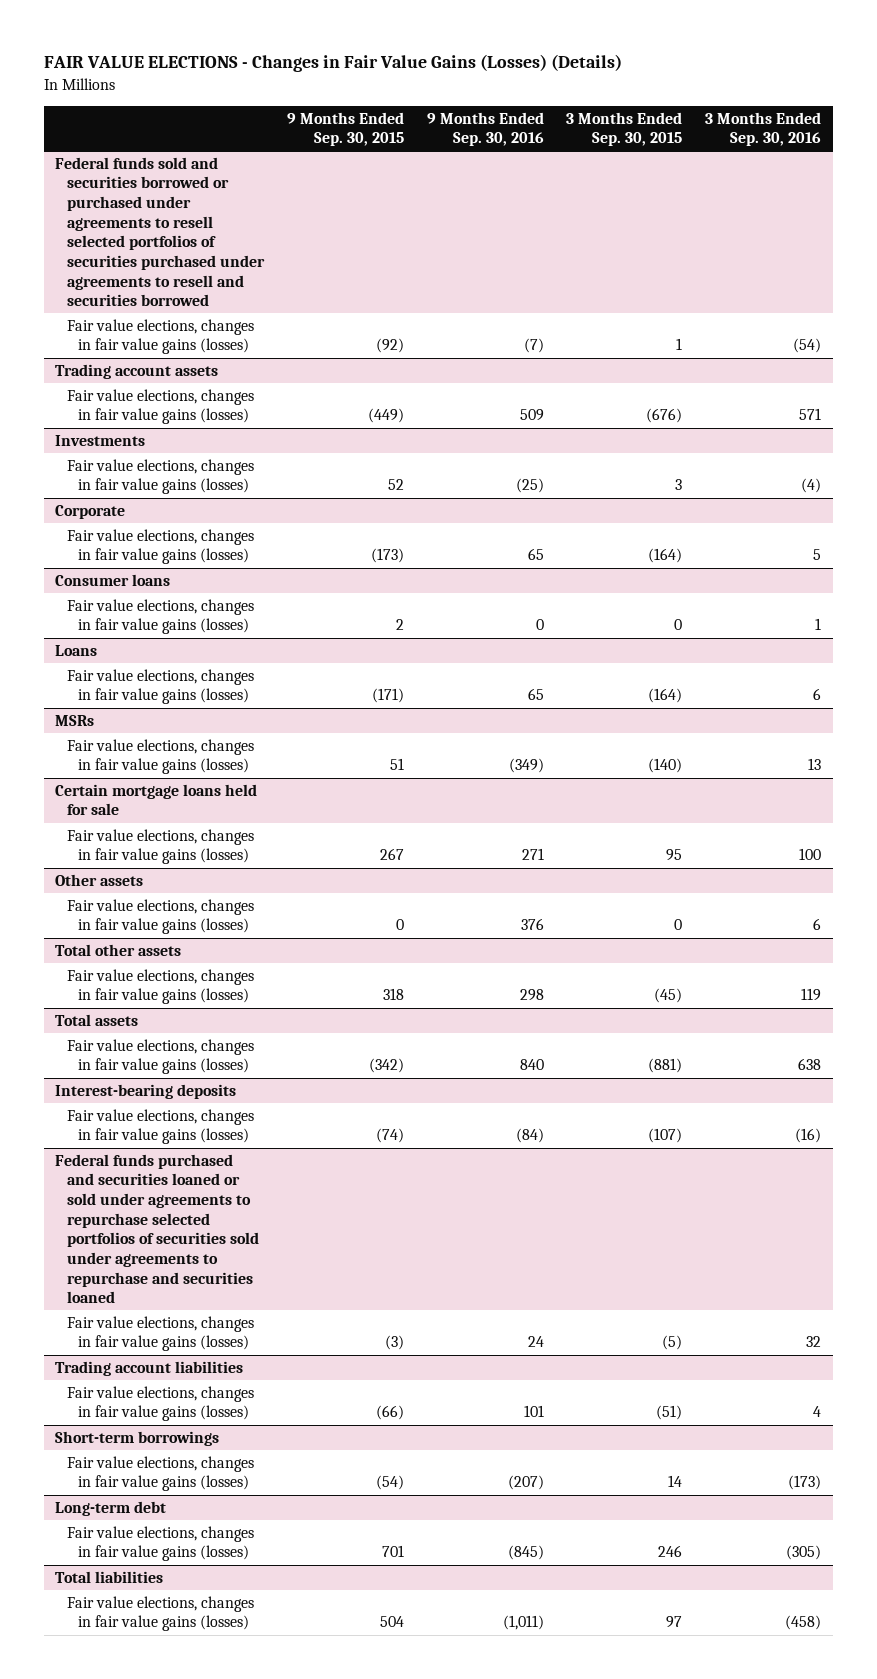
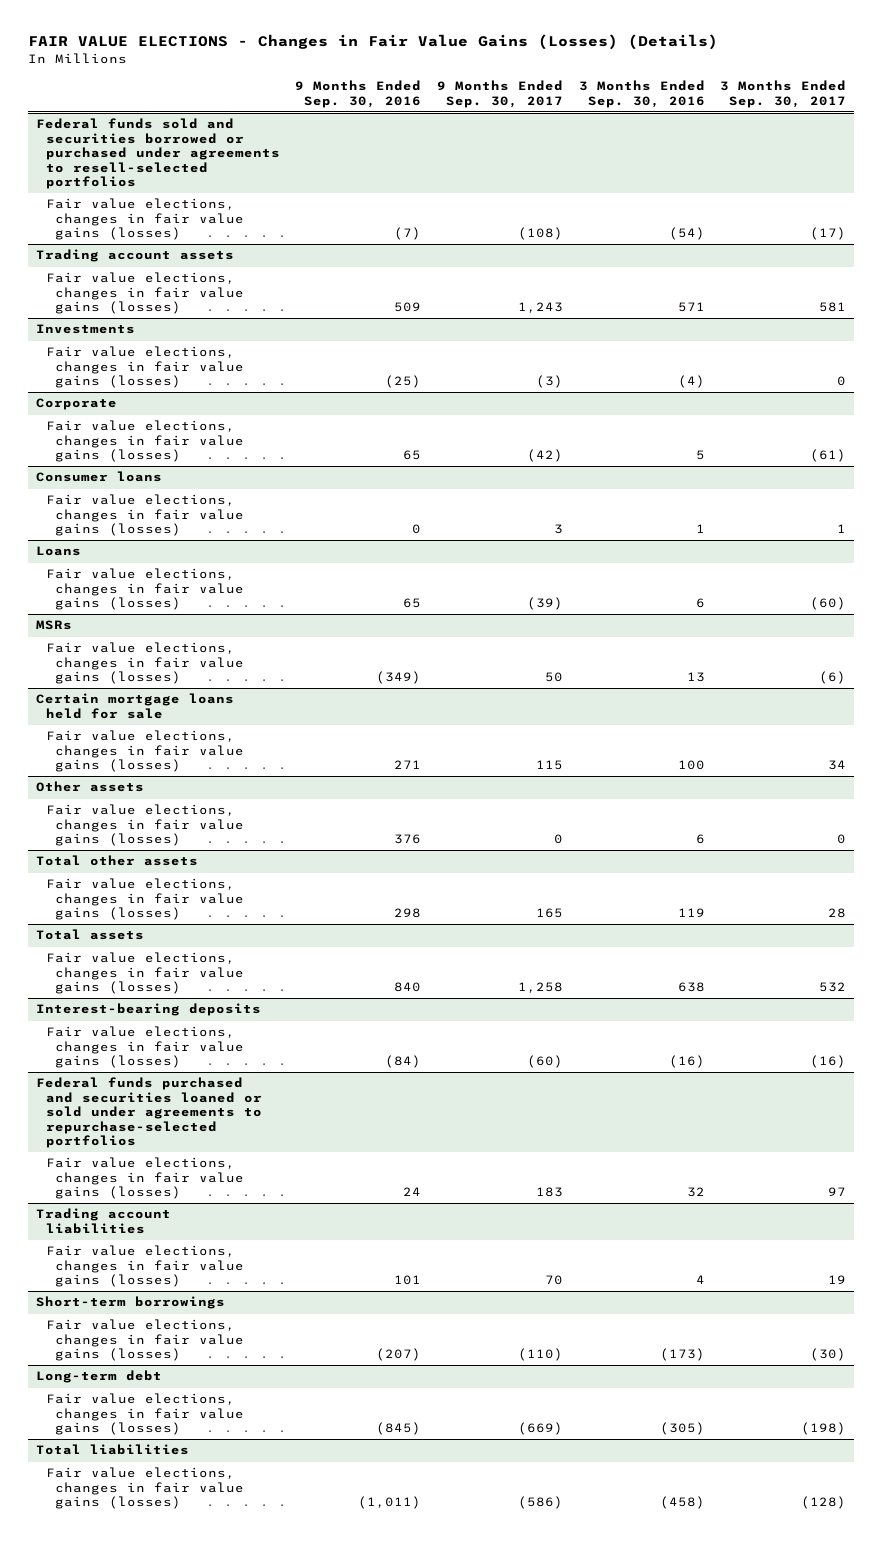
[286,111,404,147] 9 Months Ended Sep. 30, 2015 -> none
[566,111,683,147] 3 Months Ended Sep. 30, 2015 -> none
none -> [436,80,563,108] 9 Months Ended Sep. 30, 2017
none -> [720,80,847,108] 3 Months Ended Sep. 30, 2017
[55,156,265,307] Federal funds sold and securities borrowed or purchased under agreements to resell selected portfolios of securities purchased under agreements to resell and securities borrowed -> [35,118,280,189] Federal funds sold and securities borrowed or purchased under agreements to resell-selected portfolios
[55,1153,259,1304] Federal funds purchased and securities loaned or sold under agreements to repurchase selected portfolios of securities sold under agreements to repurchase and securities loaned -> [35,1077,262,1148] Federal funds purchased and securities loaned or sold under agreements to repurchase-selected portfolios

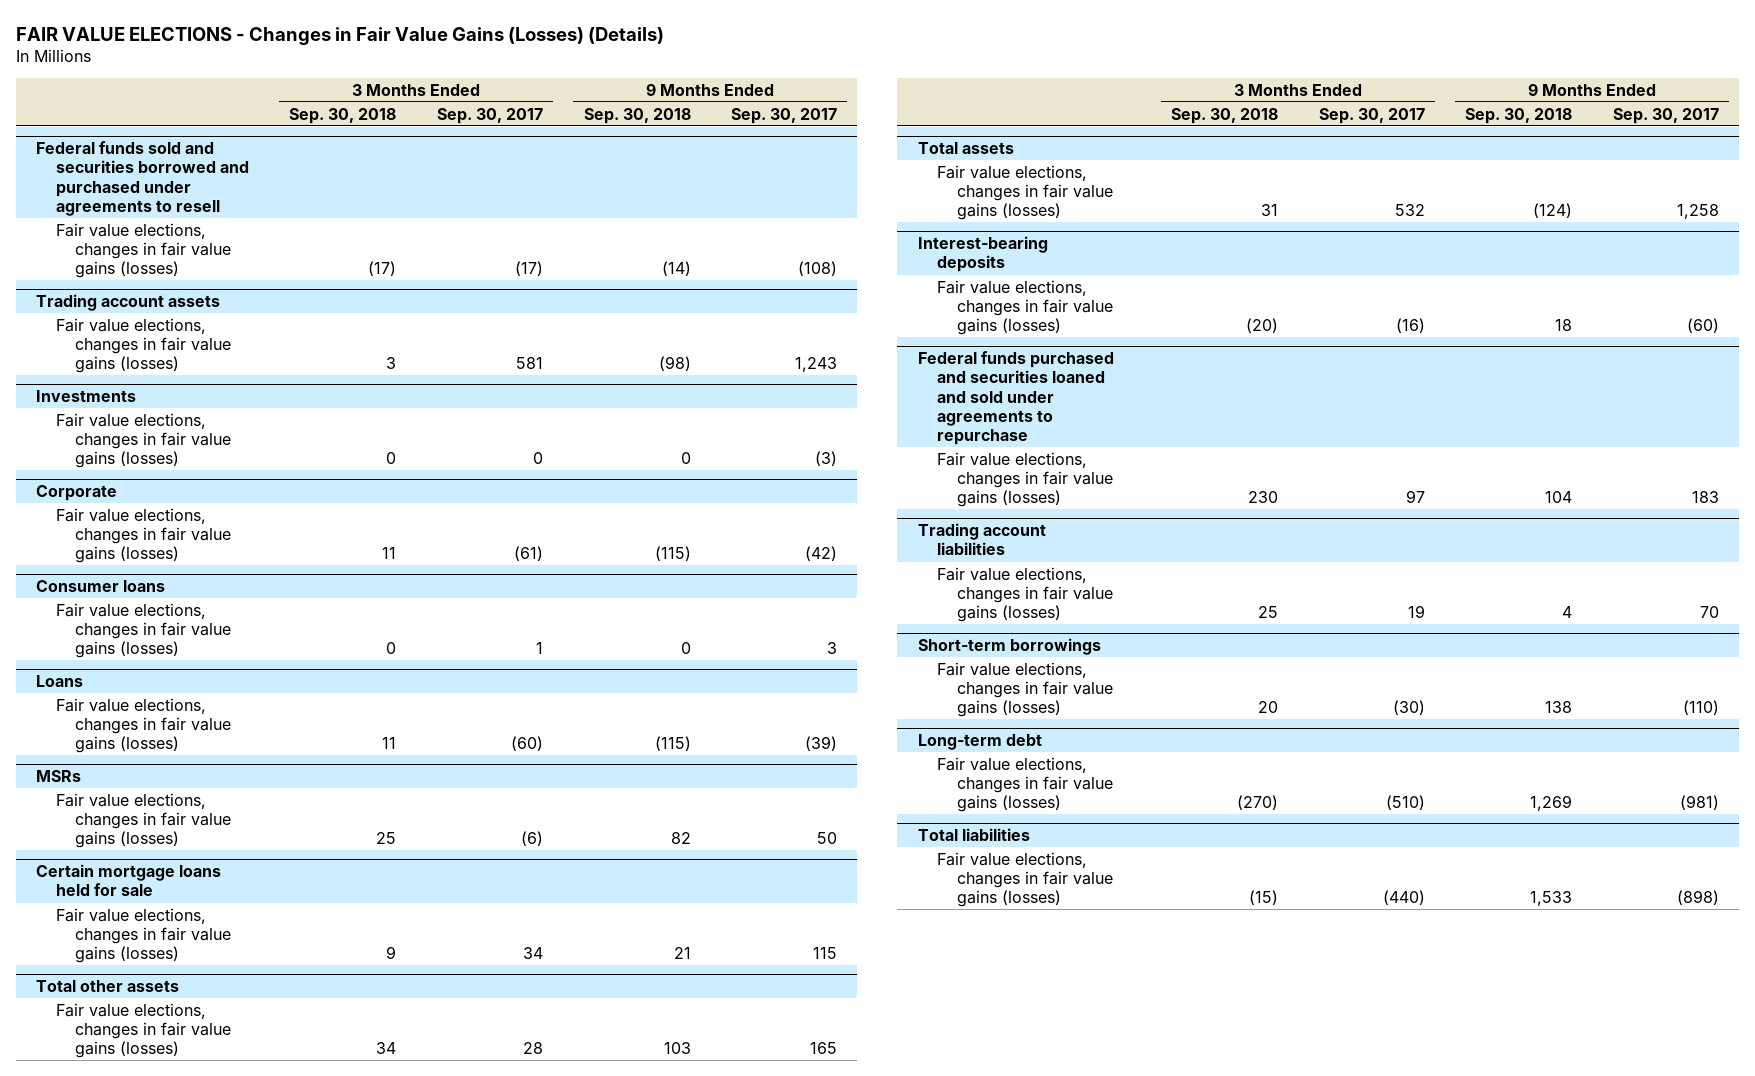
[295,80,422,108] 9 Months Ended Sep. 30, 2016 -> none
[578,80,705,108] 3 Months Ended Sep. 30, 2016 -> none
none -> [289,107,397,124] Sep. 30, 2018
none -> [583,107,691,124] Sep. 30, 2018
[35,118,280,189] Federal funds sold and securities borrowed or purchased under agreements to resell-selected portfolios -> [36,141,249,216] Federal funds sold and securities borrowed and purchased under agreements to resell
[35,781,144,793] Other assets -> none
[45,804,245,847] Fair value elections, changes in fair value gains (losses) -> none
[35,1077,262,1148] Federal funds purchased and securities loaned or sold under agreements to repurchase-selected portfolios -> [917,351,1114,445] Federal funds purchased and securities loaned and sold under agreements to repurchase
[517,1422,563,1436] (669) -> [1679,794,1719,810] (981)
[801,1422,847,1436] (198) -> [1385,794,1425,810] (510)
[517,1496,563,1510] (586) -> [1676,889,1719,905] (898)
[801,1496,847,1510] (128) -> [1382,889,1425,905] (440)

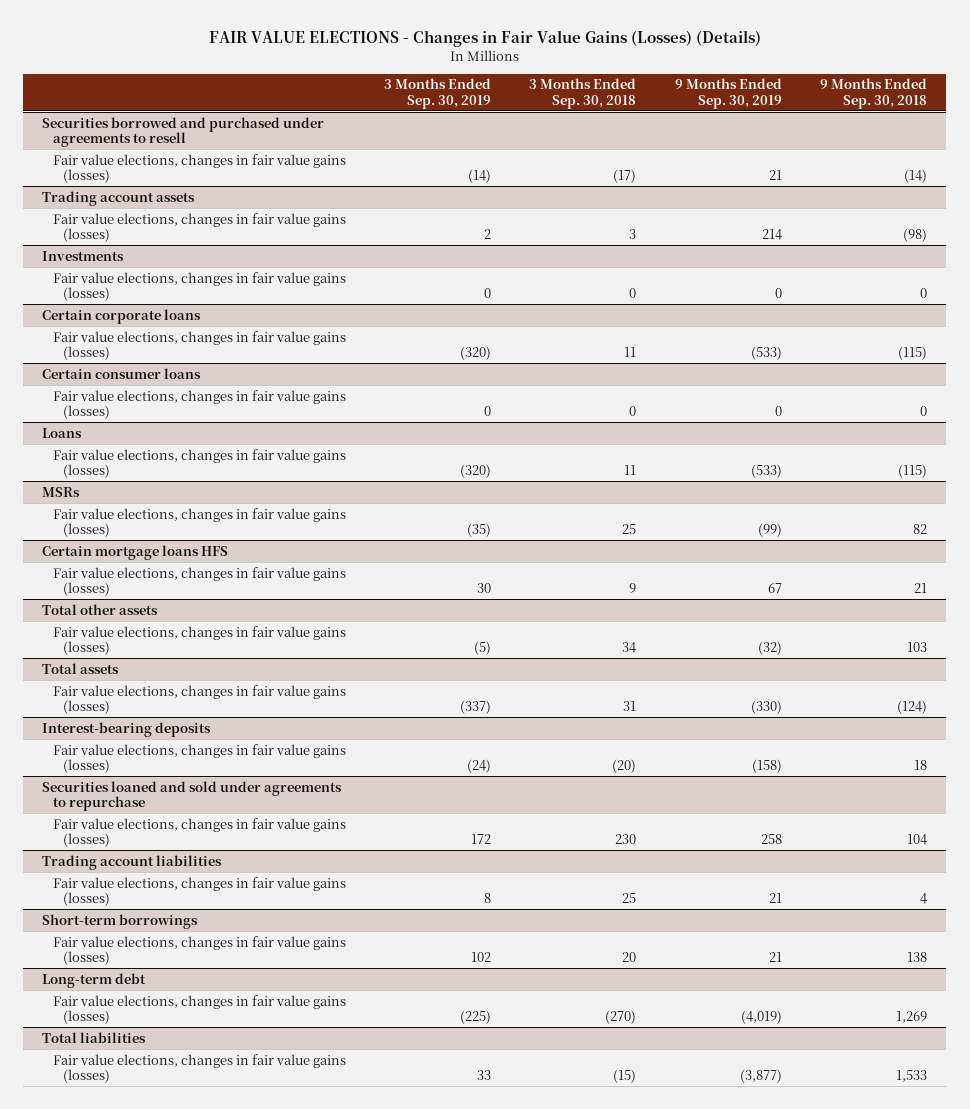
[436,107,543,124] Sep. 30, 2017 -> none
[731,107,838,124] Sep. 30, 2017 -> none
none -> [383,78,491,109] 3 Months Ended Sep. 30, 2019
none -> [674,78,782,109] 9 Months Ended Sep. 30, 2019
[36,141,249,216] Federal funds sold and securities borrowed and purchased under agreements to resell -> [42,116,325,147] Securities borrowed and purchased under agreements to resell
[36,485,118,502] Corporate -> [42,308,202,324] Certain corporate loans
[36,580,166,593] Consumer loans -> [42,367,202,379] Certain consumer loans
[36,864,222,897] Certain mortgage loans held for sale -> [42,544,229,560] Certain mortgage loans HFS
[917,351,1114,445] Federal funds purchased and securities loaned and sold under agreements to repurchase -> [42,780,343,811] Securities loaned and sold under agreements to repurchase

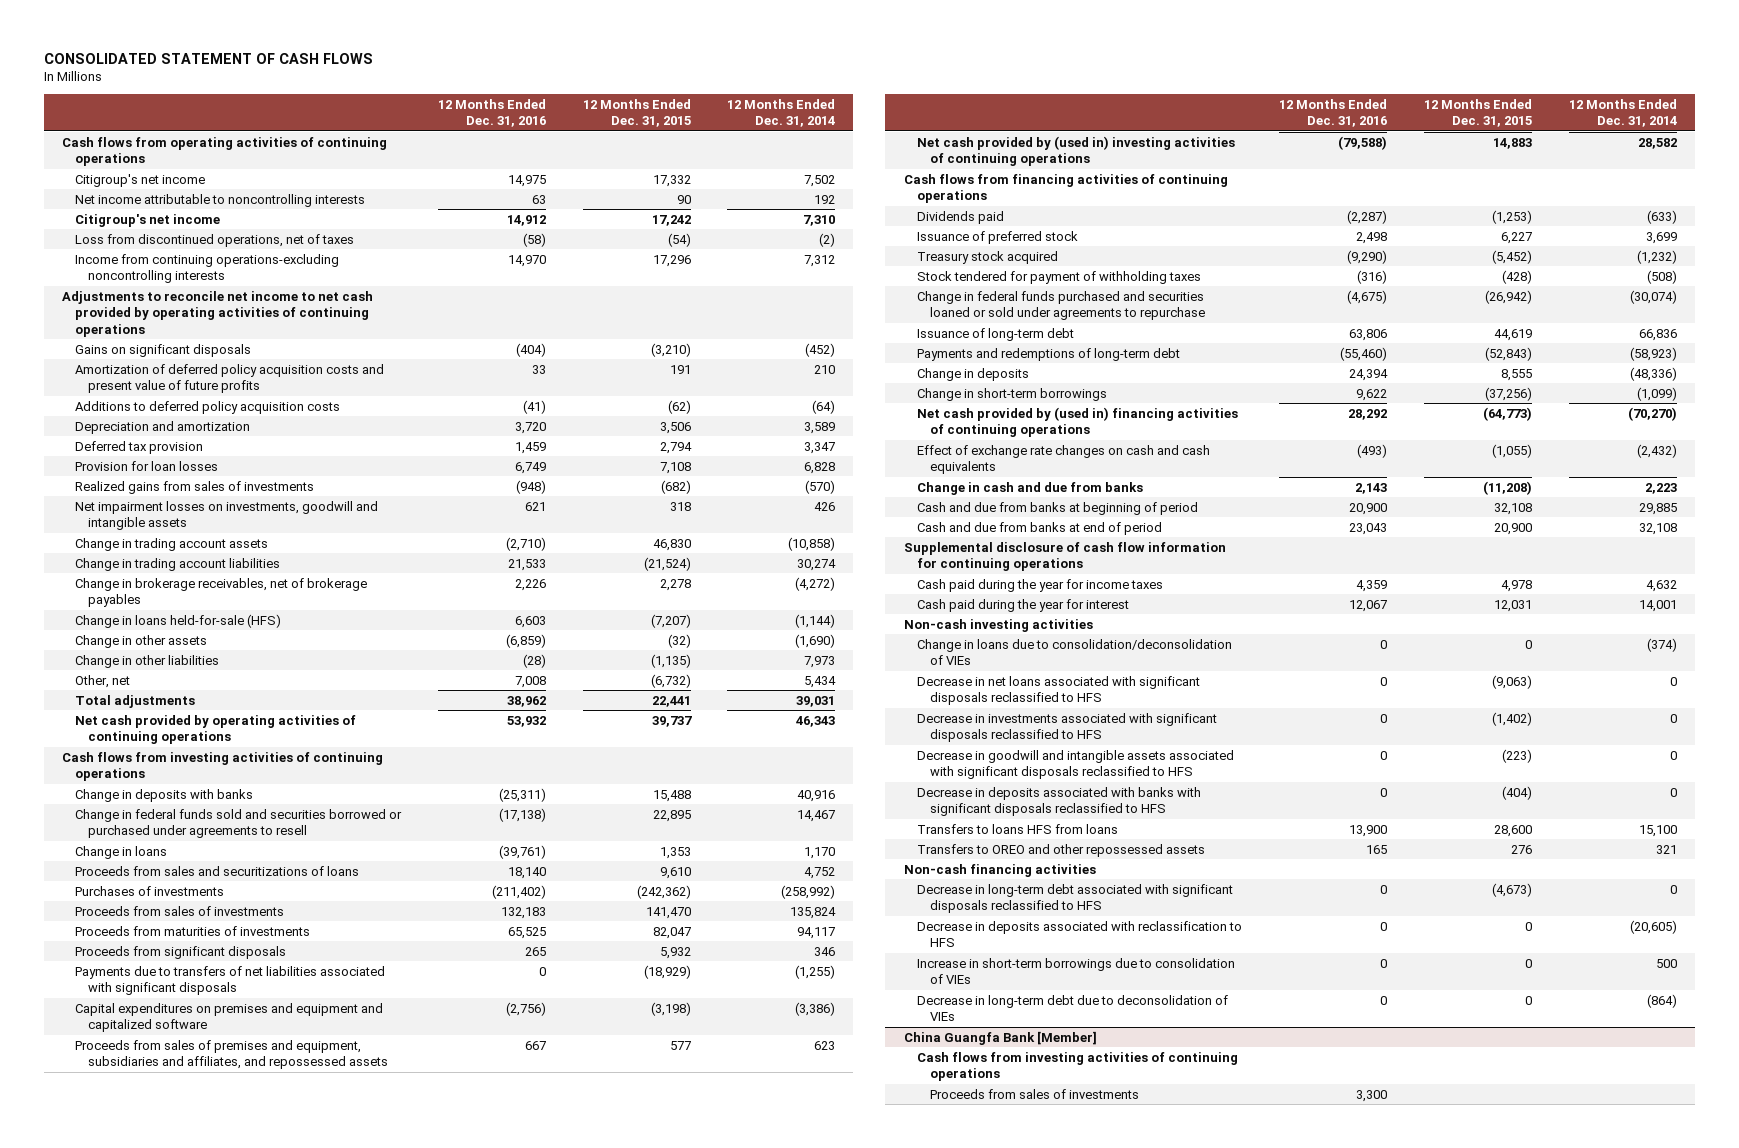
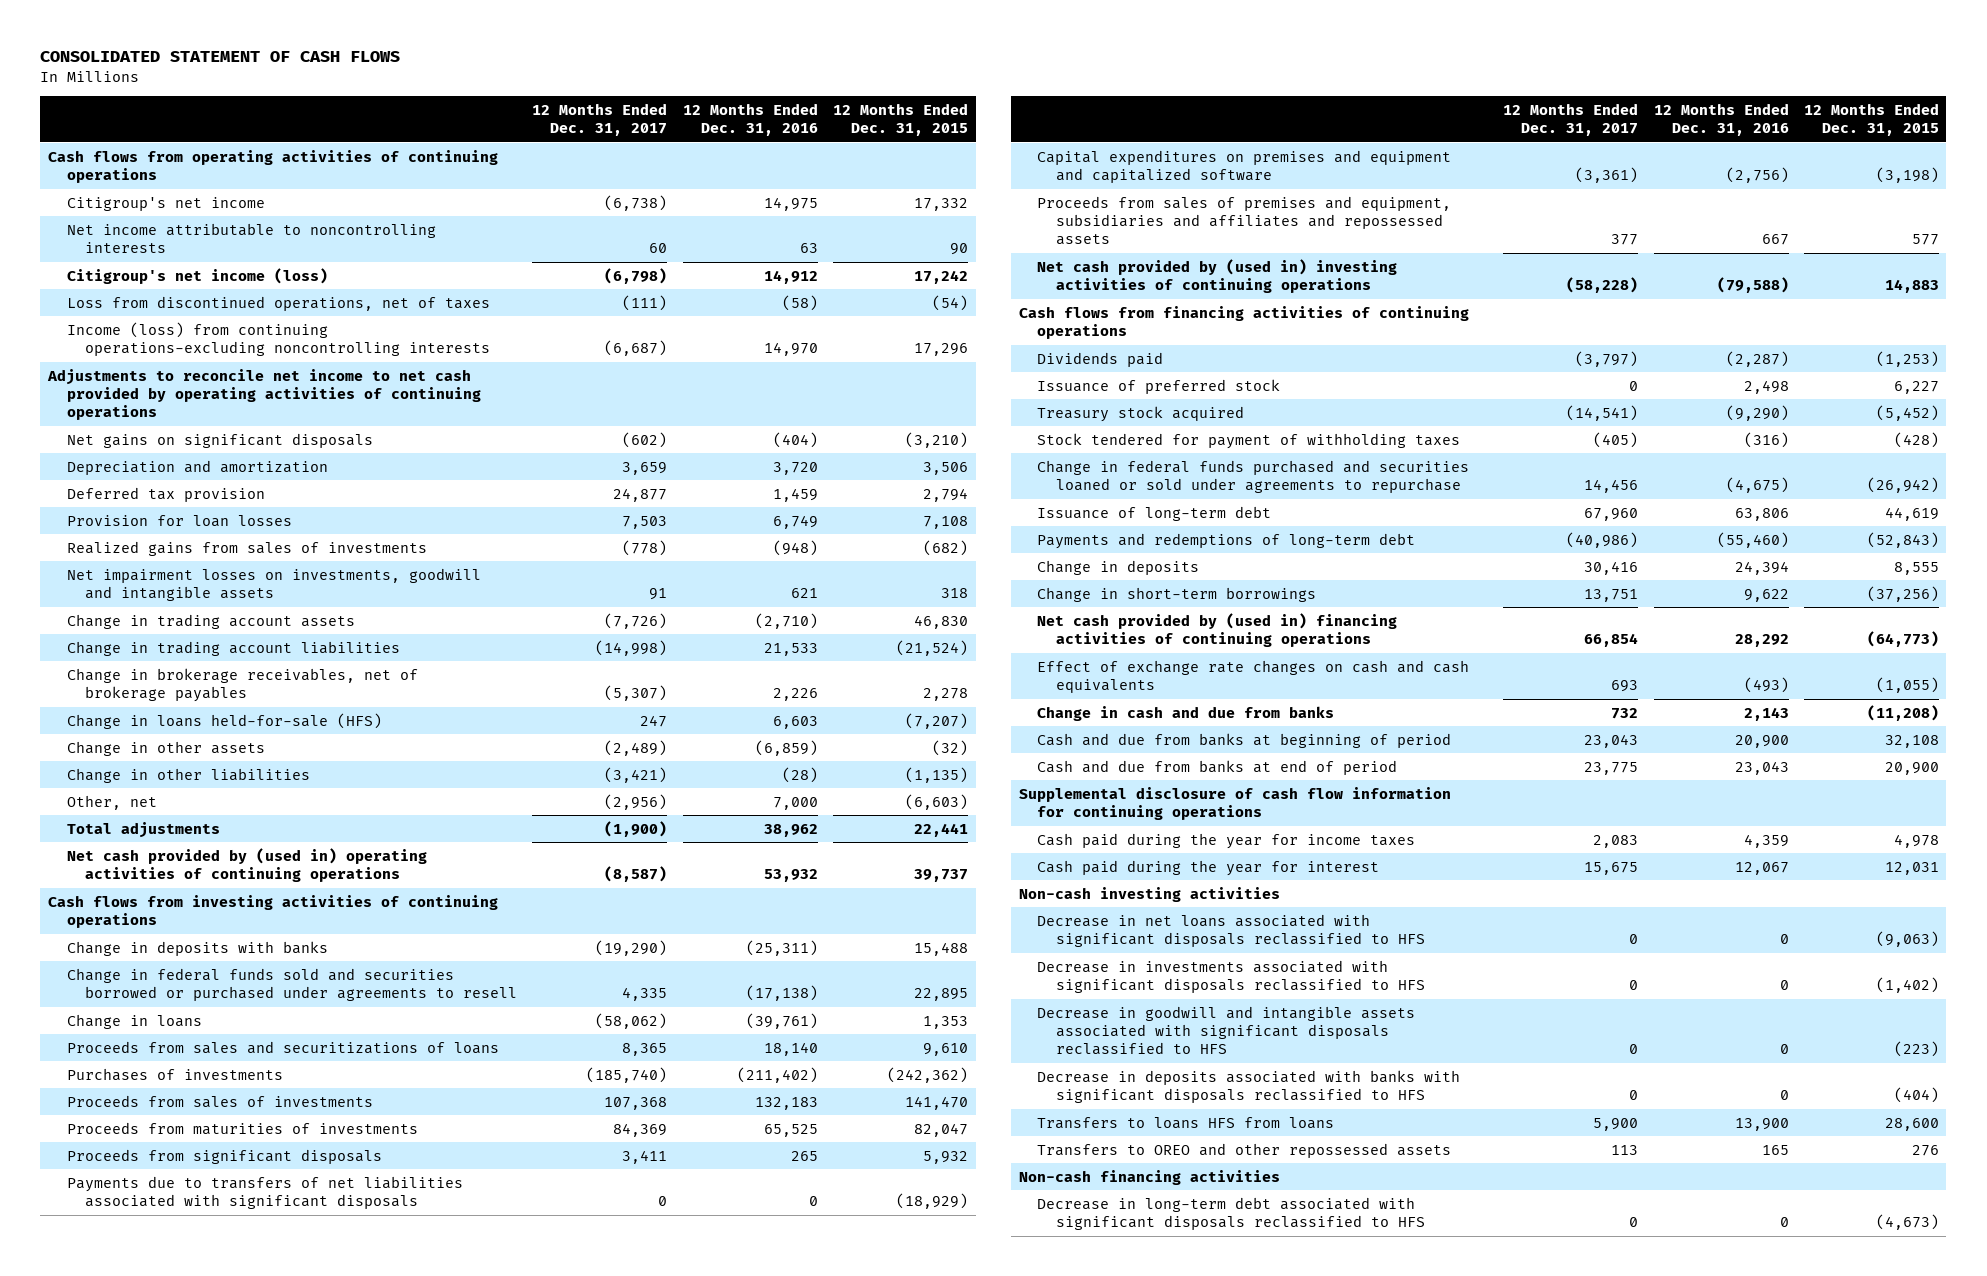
[727,98,836,128] 12 Months Ended Dec. 31, 2014 -> none
none -> [532,102,668,136] 12 Months Ended Dec. 31, 2017
[75,213,221,227] Citigroup's net income -> [66,267,328,284] Citigroup's net income (loss)
[75,253,340,284] Income from continuing operations-excluding noncontrolling interests -> [66,321,491,356] Income (loss) from continuing operations-excluding noncontrolling interests
[75,363,385,394] Amortization of deferred policy acquisition costs and present value of future profits -> none
[75,400,341,414] Additions to deferred policy acquisition costs -> none
[75,343,252,357] Gains on significant disposals -> [66,432,373,448] Net gains on significant disposals
[514,675,546,688] 7,008 -> [772,796,818,810] 7,000
[650,673,691,688] (6,732) -> [904,793,968,810] (6,603)
[75,714,357,745] Net cash provided by operating activities of continuing operations -> [66,847,427,882] Net cash provided by (used in) operating activities of continuing operations
[75,1039,389,1070] Proceeds from sales of premises and equipment, subsidiaries and affiliates, and repossessed assets -> [1037,195,1452,246] Proceeds from sales of premises and equipment, subsidiaries and affiliates and repossessed assets
[916,638,1232,666] Change in loans due to consolidation/deconsolidation of VIEs -> none
[916,920,1242,948] Decrease in deposits associated with reclassification to HFS -> none
[916,957,1235,985] Increase in short-term borrowings due to consolidation of VIEs -> none
[916,994,1228,1022] Decrease in long-term debt due to deconsolidation of VIEs -> none
[903,1030,1097,1045] China Guangfa Bank [Member] -> none
[916,1051,1238,1082] Cash flows from investing activities of continuing operations -> none
[929,1088,1139,1099] Proceeds from sales of investments -> none

